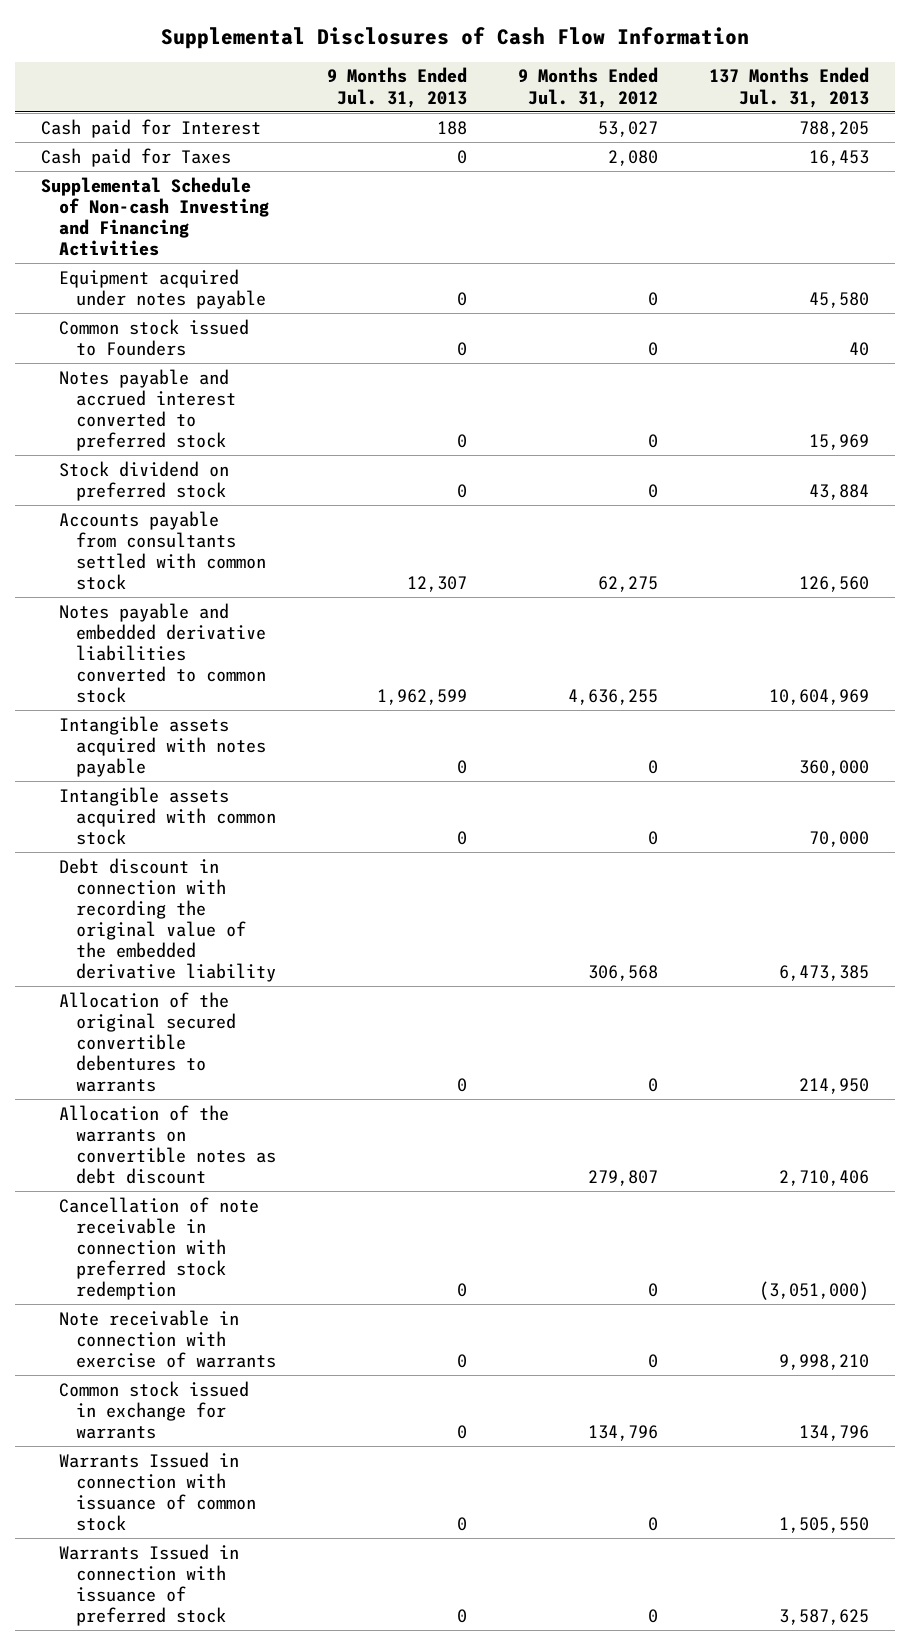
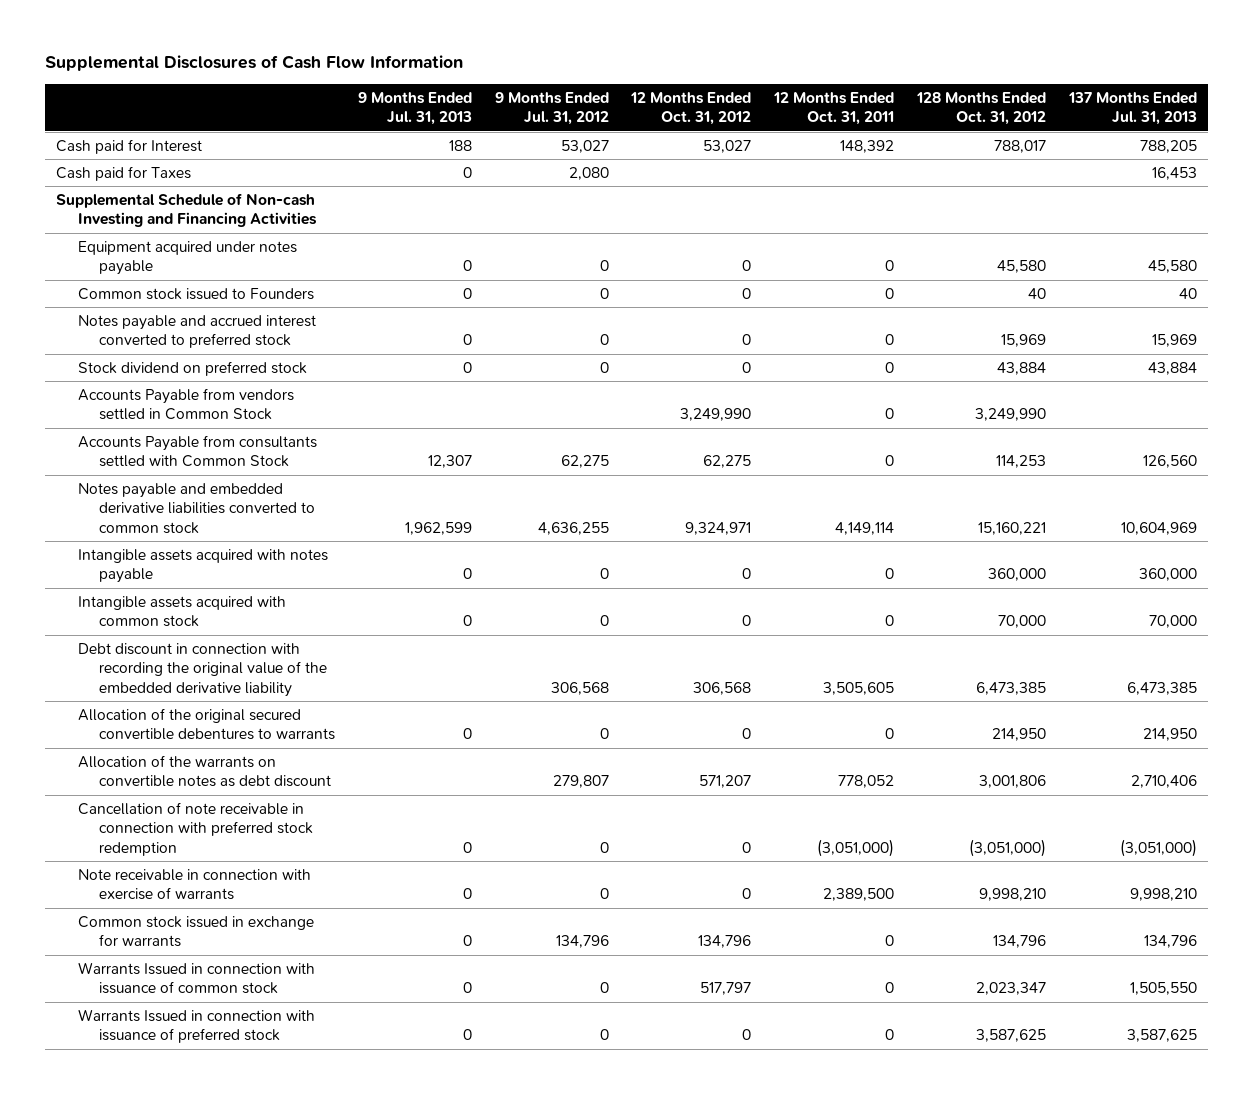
none -> [630,91,752,126] 12 Months Ended Oct. 31, 2012
none -> [773,91,895,126] 12 Months Ended Oct. 31, 2011
none -> [915,91,1046,126] 128 Months Ended Oct. 31, 2012
none -> [77,387,294,421] Accounts Payable from vendors settled in Common Stock
[58,510,267,591] Accounts payable from consultants settled with common stock -> [77,434,317,468] Accounts Payable from consultants settled with Common Stock

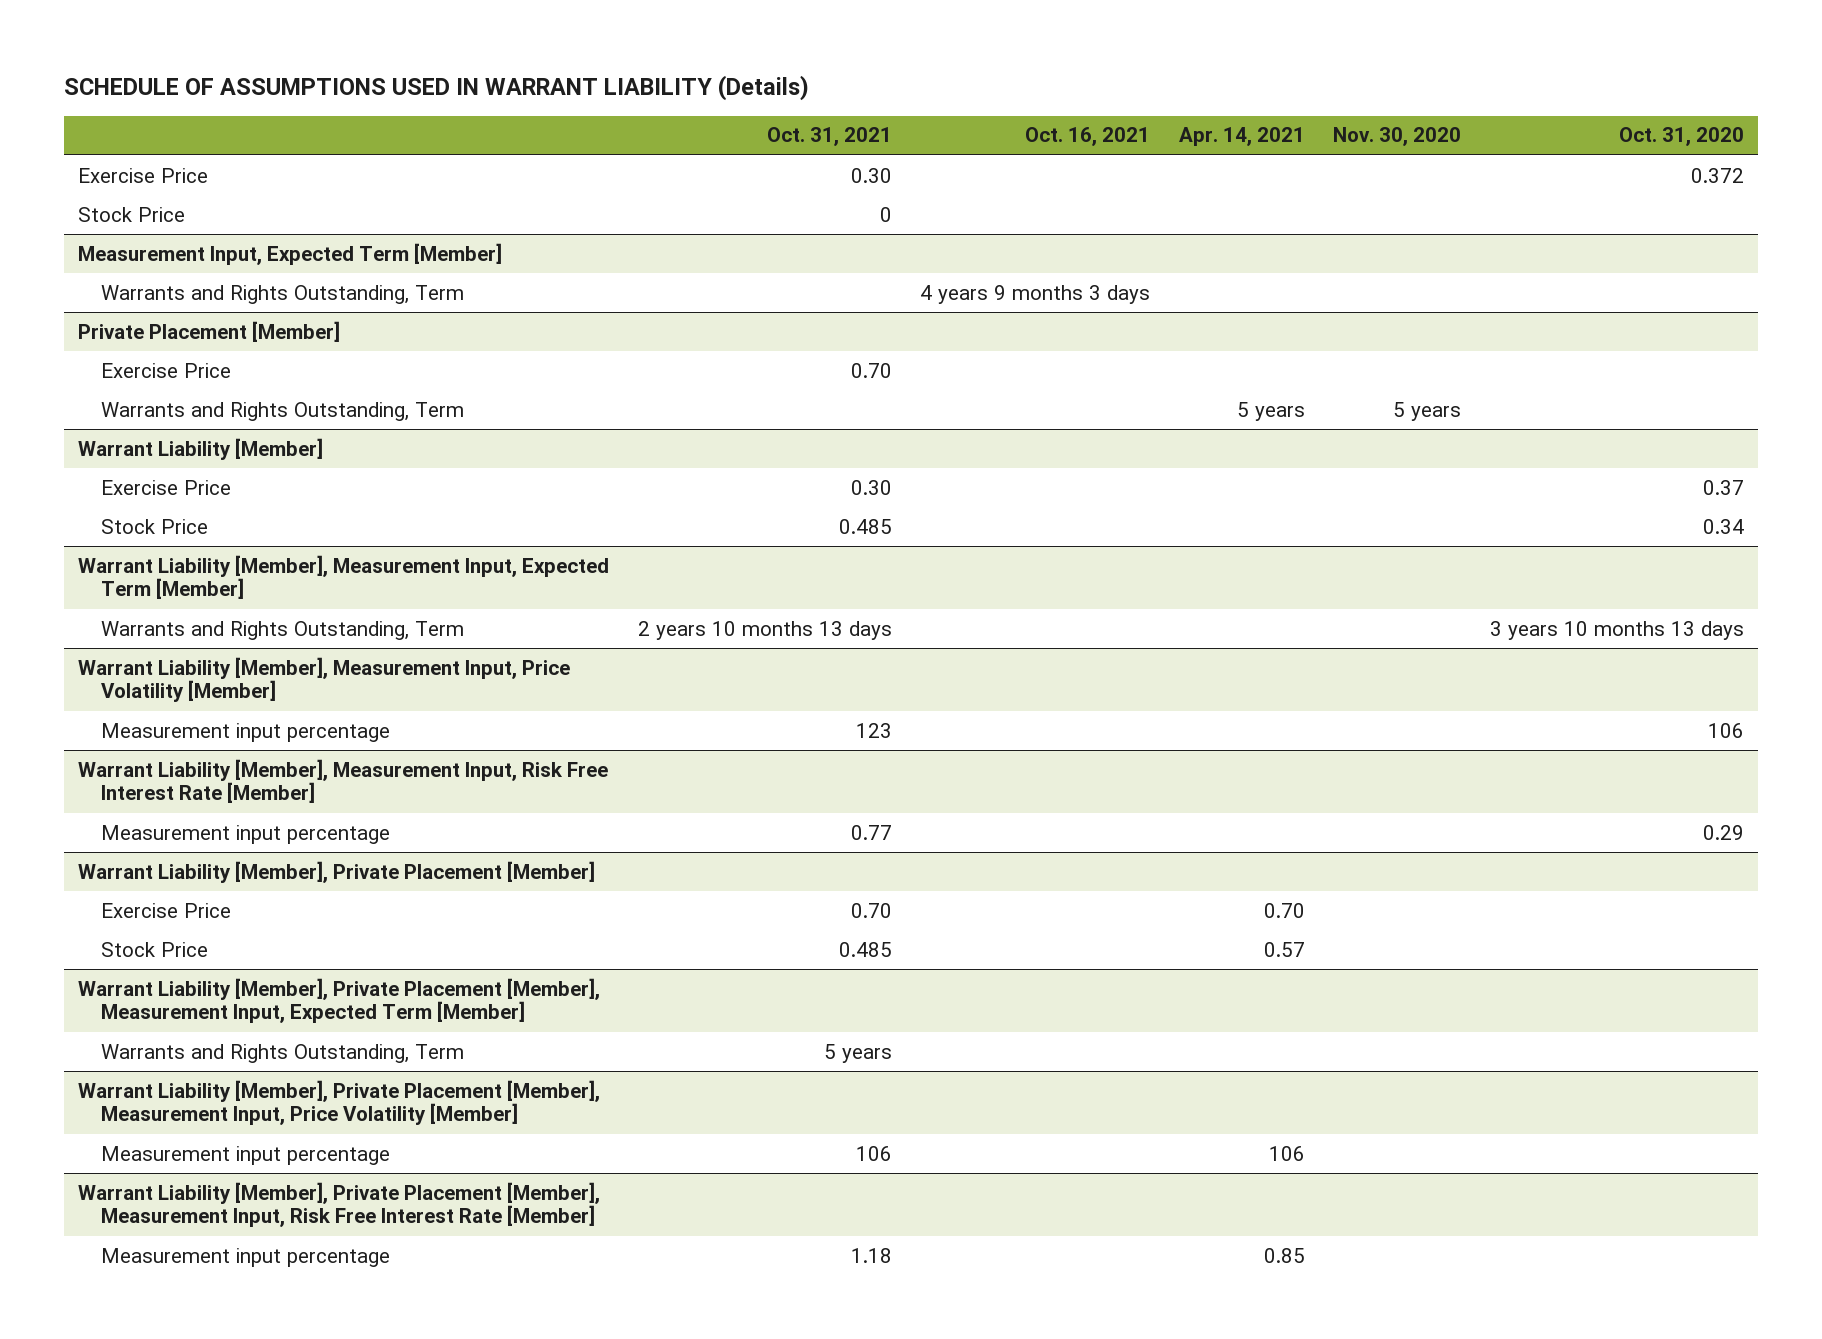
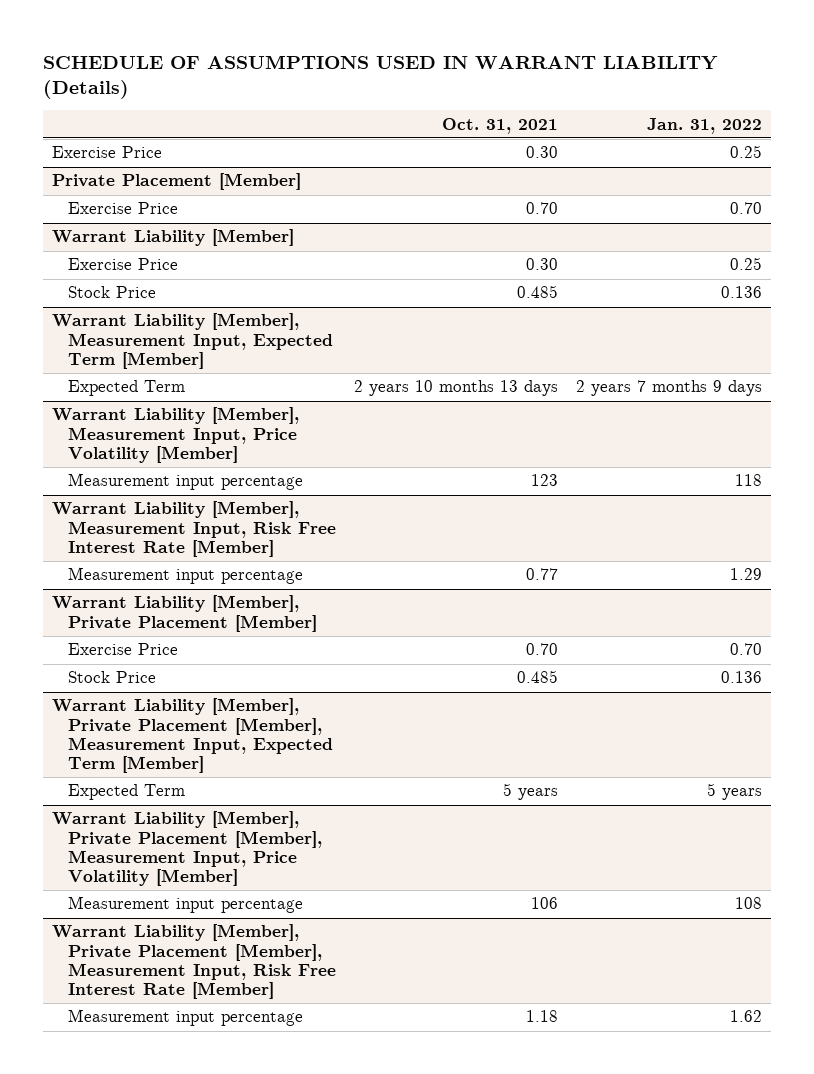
[1025,127,1151,147] Oct. 16, 2021 -> none
[1178,127,1305,147] Apr. 14, 2021 -> none
[1333,127,1462,147] Nov. 30, 2020 -> none
[1618,127,1744,147] Oct. 31, 2020 -> none
none -> [647,117,763,134] Jan. 31, 2022
[78,206,186,222] Stock Price -> none
[78,242,503,265] Measurement Input, Expected Term [Member] -> none
[101,284,465,304] Warrants and Rights Outstanding, Term -> none
[101,401,465,421] Warrants and Rights Outstanding, Term -> none
[101,620,465,640] Warrants and Rights Outstanding, Term -> [68,380,186,397] Expected Term
[101,1043,465,1063] Warrants and Rights Outstanding, Term -> [68,784,186,801] Expected Term

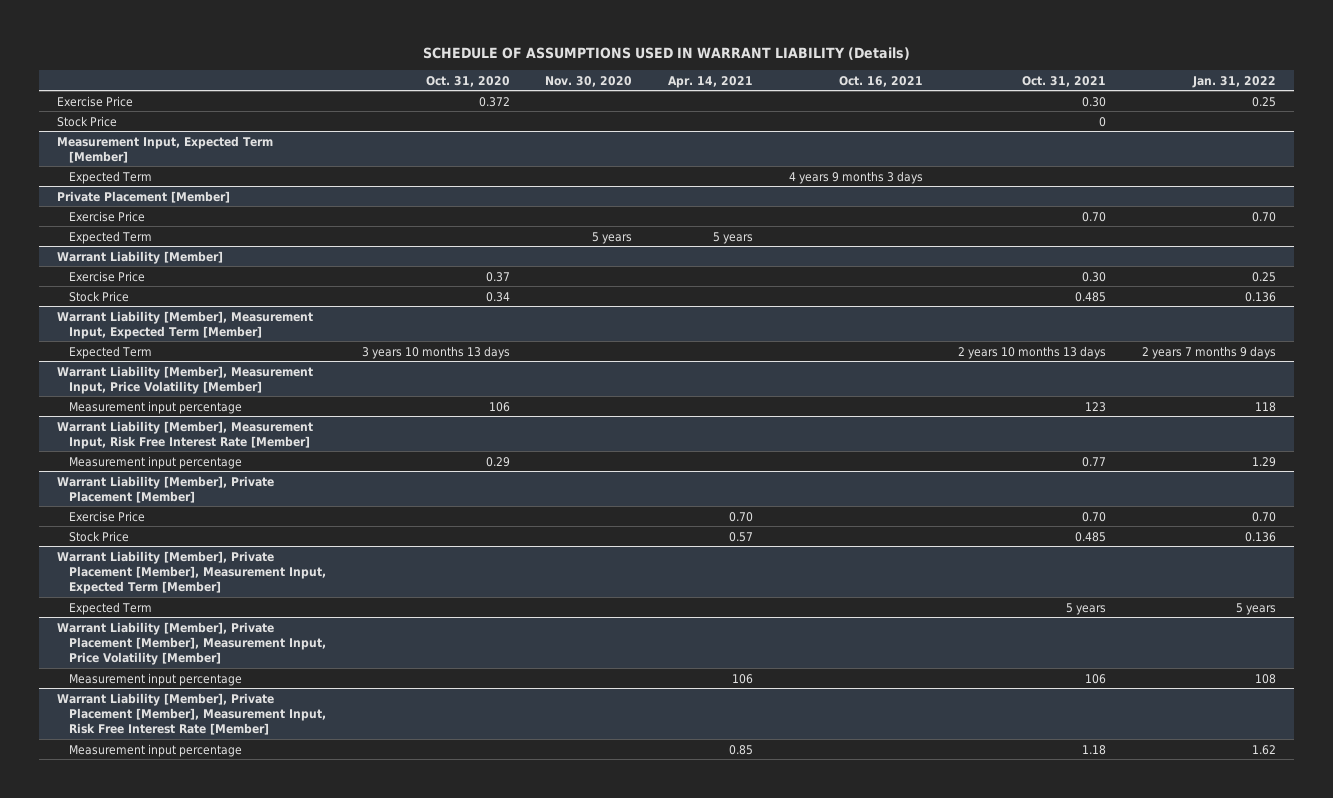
none -> [425,75,510,87] Oct. 31, 2020
none -> [545,75,633,87] Nov. 30, 2020
none -> [667,75,753,88] Apr. 14, 2021
none -> [838,75,923,87] Oct. 16, 2021
none -> [56,115,117,127] Stock Price
none -> [56,135,273,163] Measurement Input, Expected Term [Member]
none -> [68,170,152,184] Expected Term
none -> [68,230,152,244] Expected Term

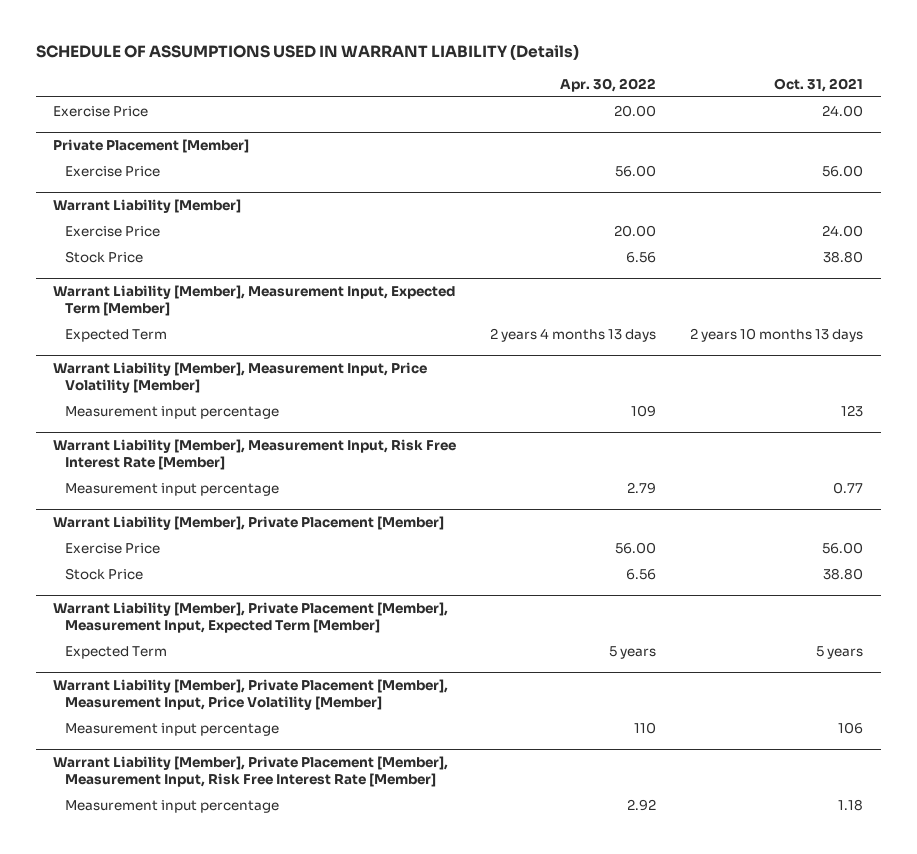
[425,75,510,87] Oct. 31, 2020 -> none
[545,75,633,87] Nov. 30, 2020 -> none
[667,75,753,88] Apr. 14, 2021 -> none
[838,75,923,87] Oct. 16, 2021 -> none
[1192,75,1277,88] Jan. 31, 2022 -> none
none -> [560,77,657,92] Apr. 30, 2022
[56,115,117,127] Stock Price -> none
[56,135,273,163] Measurement Input, Expected Term [Member] -> none
[68,170,152,184] Expected Term -> none
[1082,96,1107,107] 0.30 -> [822,104,864,117] 24.00
[68,230,152,244] Expected Term -> none
[1082,211,1107,222] 0.70 -> [822,164,864,177] 56.00
[1082,271,1107,282] 0.30 -> [822,224,864,237] 24.00
[1075,291,1107,302] 0.485 -> [823,250,864,263] 38.80
[1082,511,1107,522] 0.70 -> [822,541,864,554] 56.00
[1075,531,1107,542] 0.485 -> [823,567,864,580] 38.80

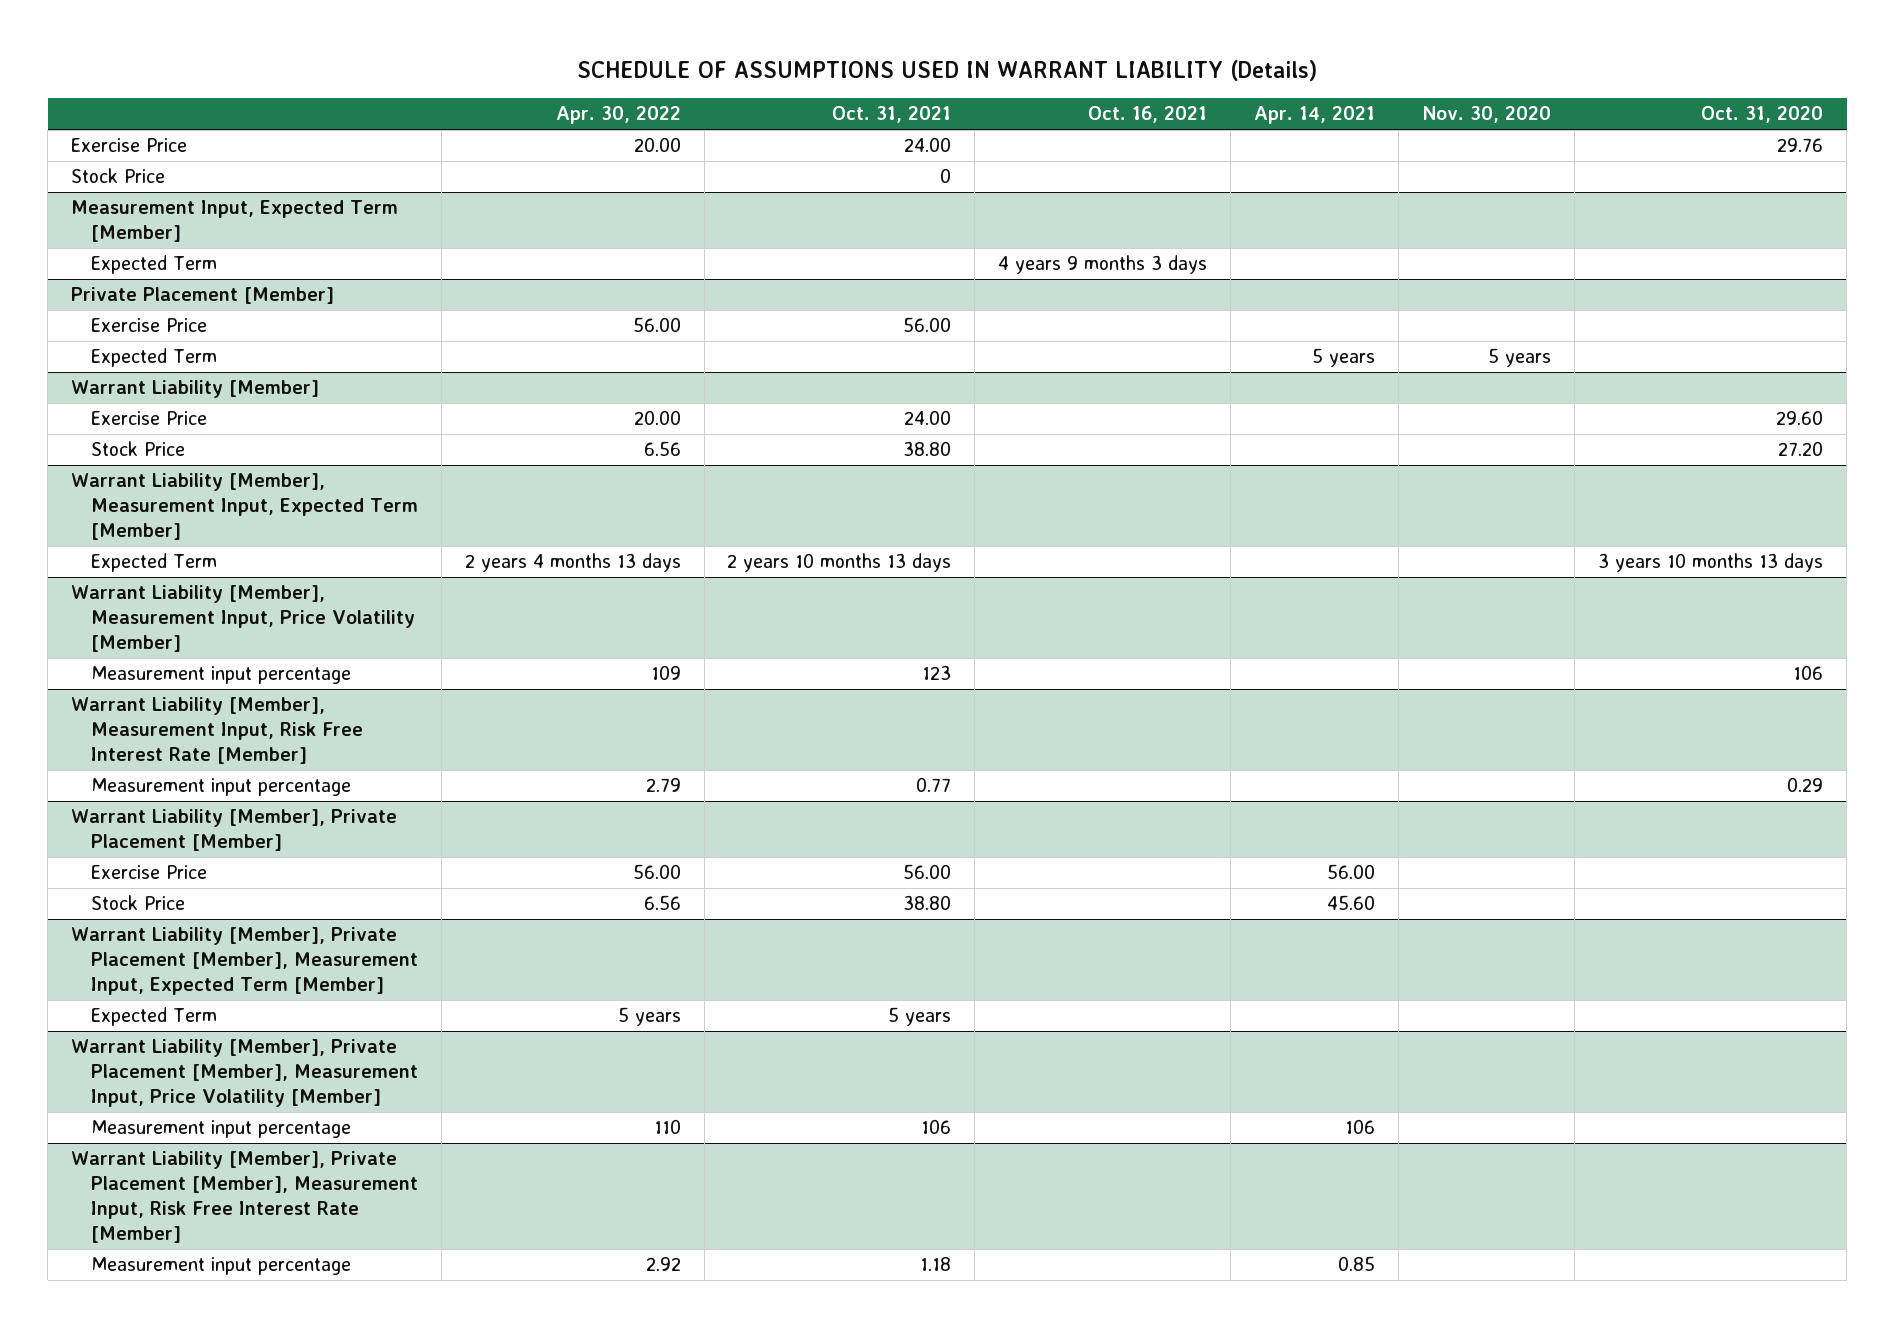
none -> [1088,106,1208,124] Oct. 16, 2021
none -> [1254,106,1376,125] Apr. 14, 2021
none -> [1422,106,1552,124] Nov. 30, 2020
none -> [1701,106,1824,124] Oct. 31, 2020
none -> [70,168,165,184] Stock Price
none -> [70,200,398,243] Measurement Input, Expected Term [Member]
none -> [90,255,217,275] Expected Term
none -> [90,348,217,368] Expected Term

